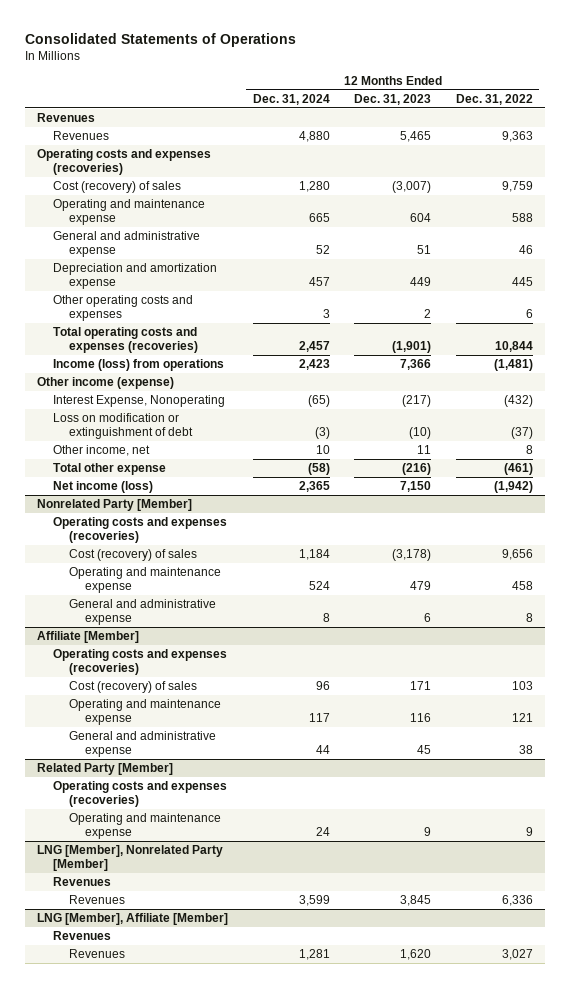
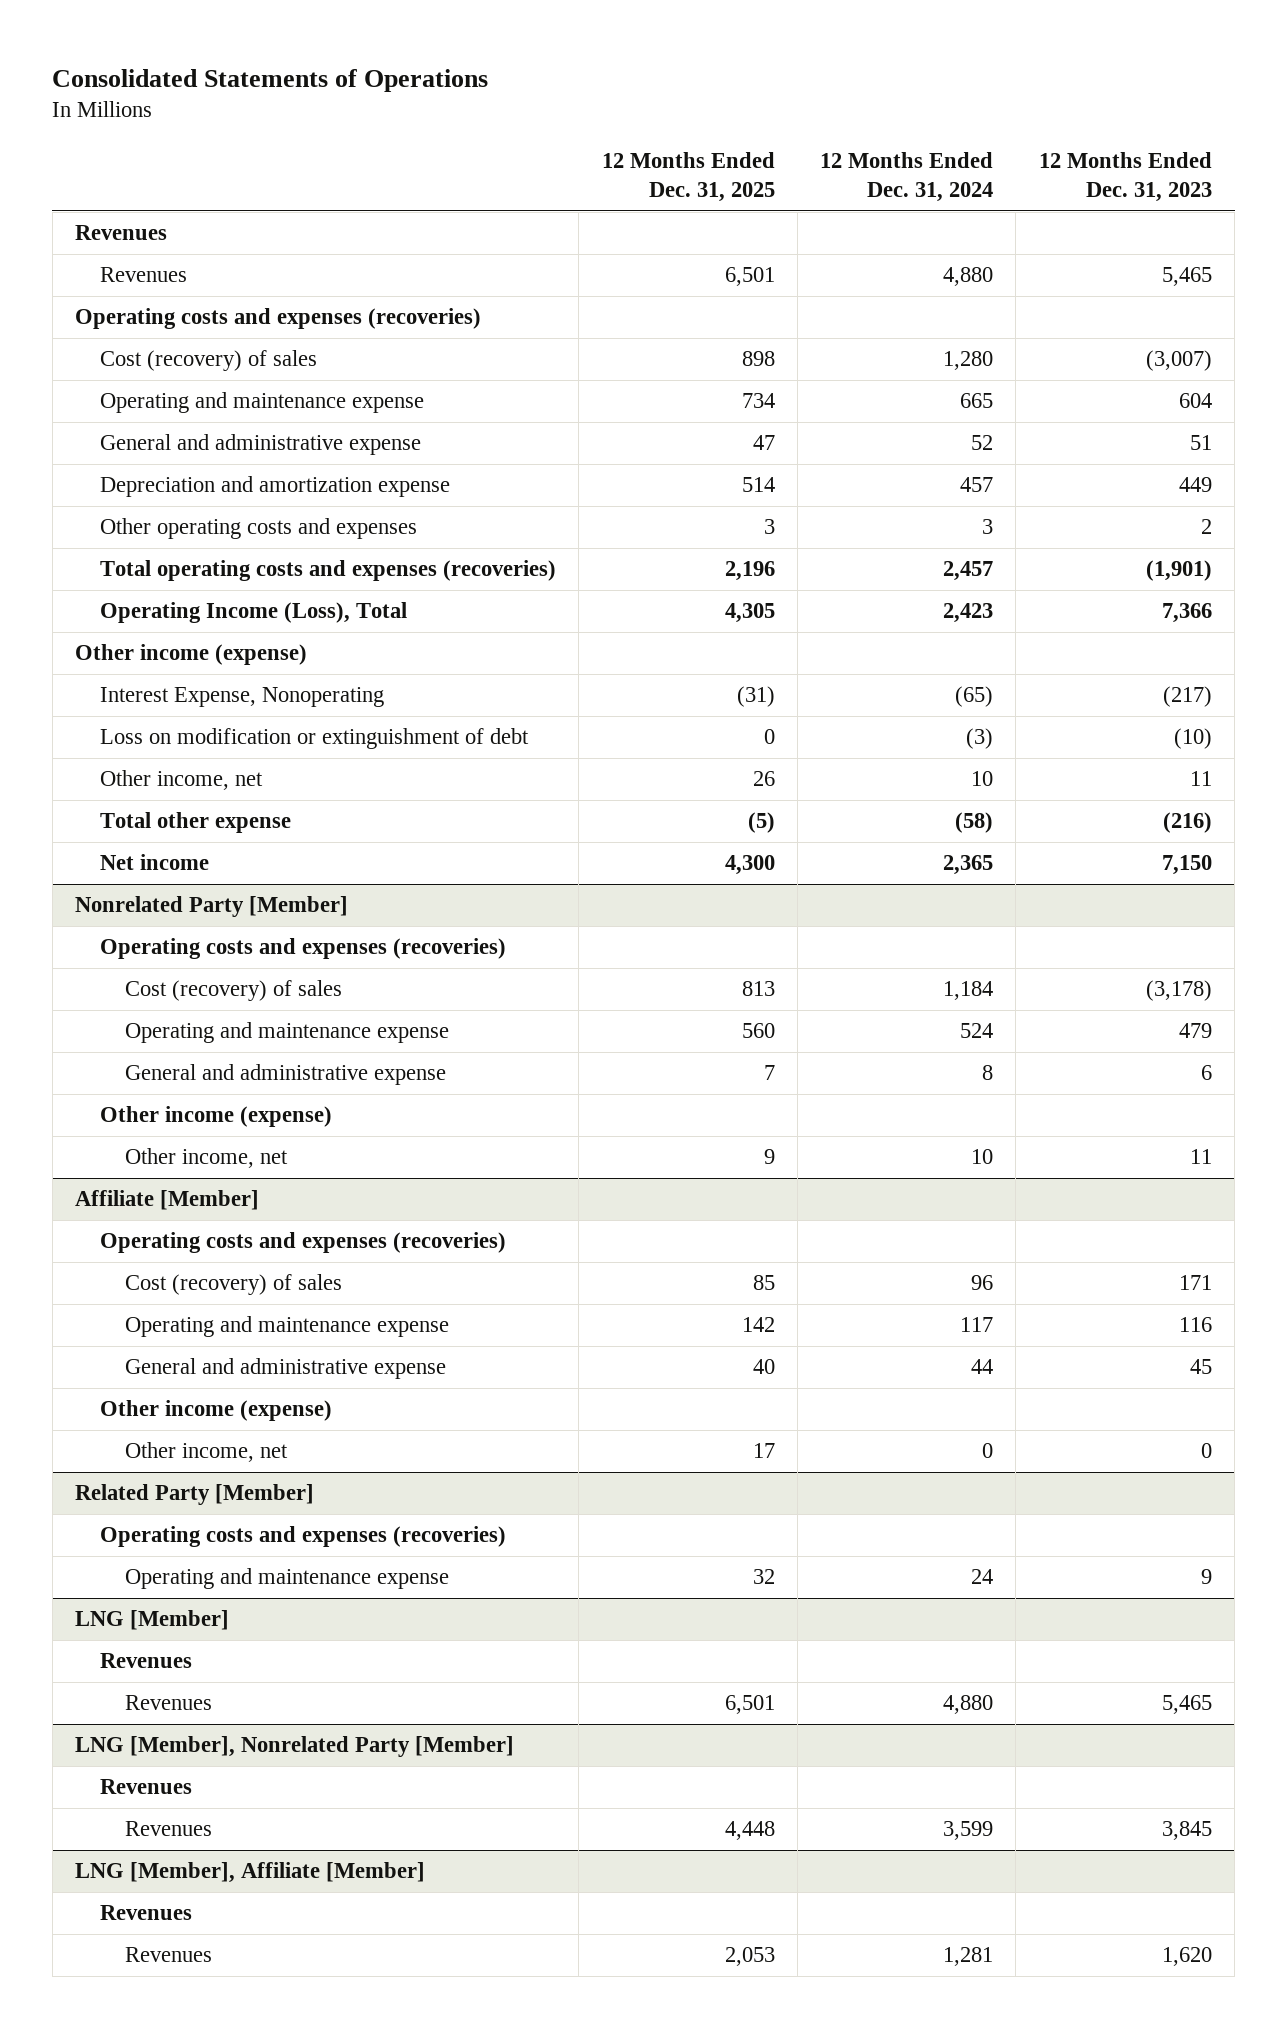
[455,93,533,105] Dec. 31, 2022 -> none
none -> [601,152,775,203] 12 Months Ended Dec. 31, 2025
[53,359,225,372] Income (loss) from operations -> [99,602,407,624] Operating Income (Loss), Total
[53,481,154,494] Net income (loss) -> [99,854,209,871] Net income
none -> [99,1106,332,1128] Other income (expense)
none -> [125,1148,289,1169] Other income, net
none -> [99,1400,332,1422] Other income (expense)
none -> [125,1442,289,1463] Other income, net
none -> [74,1610,229,1631] LNG [Member]
none -> [99,1653,192,1669] Revenues
none -> [125,1695,213,1711] Revenues

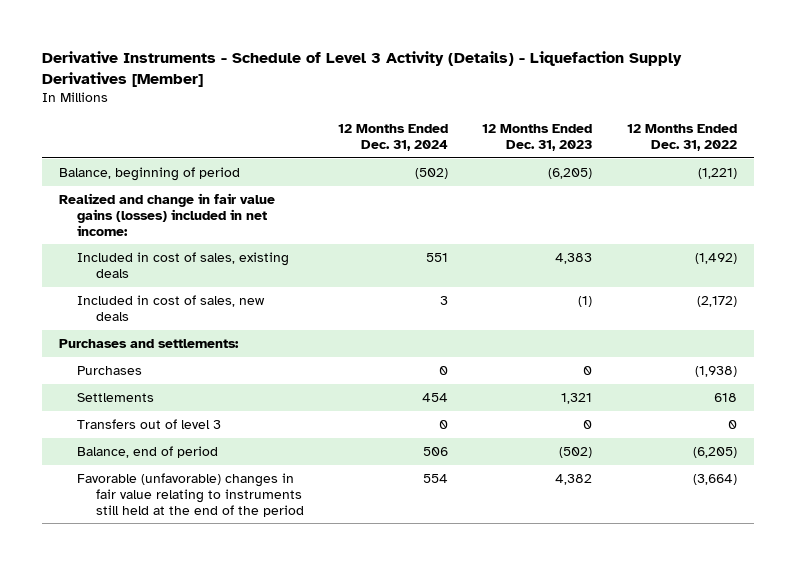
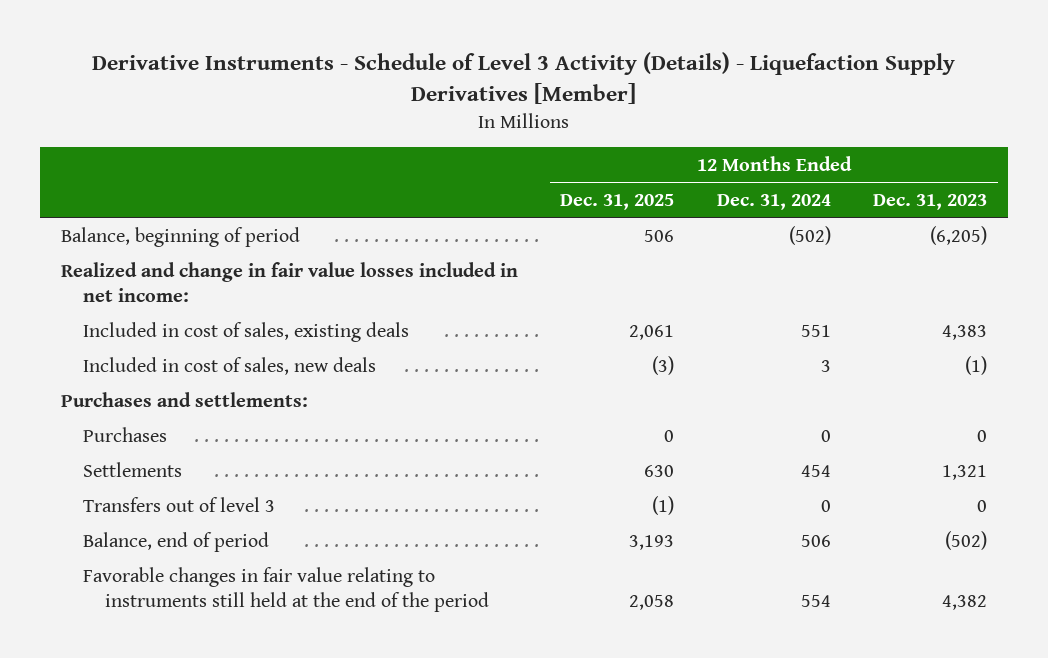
[626,124,737,152] 12 Months Ended Dec. 31, 2022 -> none
none -> [560,193,675,210] Dec. 31, 2025
[58,192,275,236] Realized and change in fair value gains (losses) included in net income: -> [61,261,519,302] Realized and change in fair value losses included in net income:
[77,472,305,517] Favorable (unfavorable) changes in fair value relating to instruments still held at the end of the period -> [82,566,489,612] Favorable changes in fair value relating to instruments still held at the end of the period

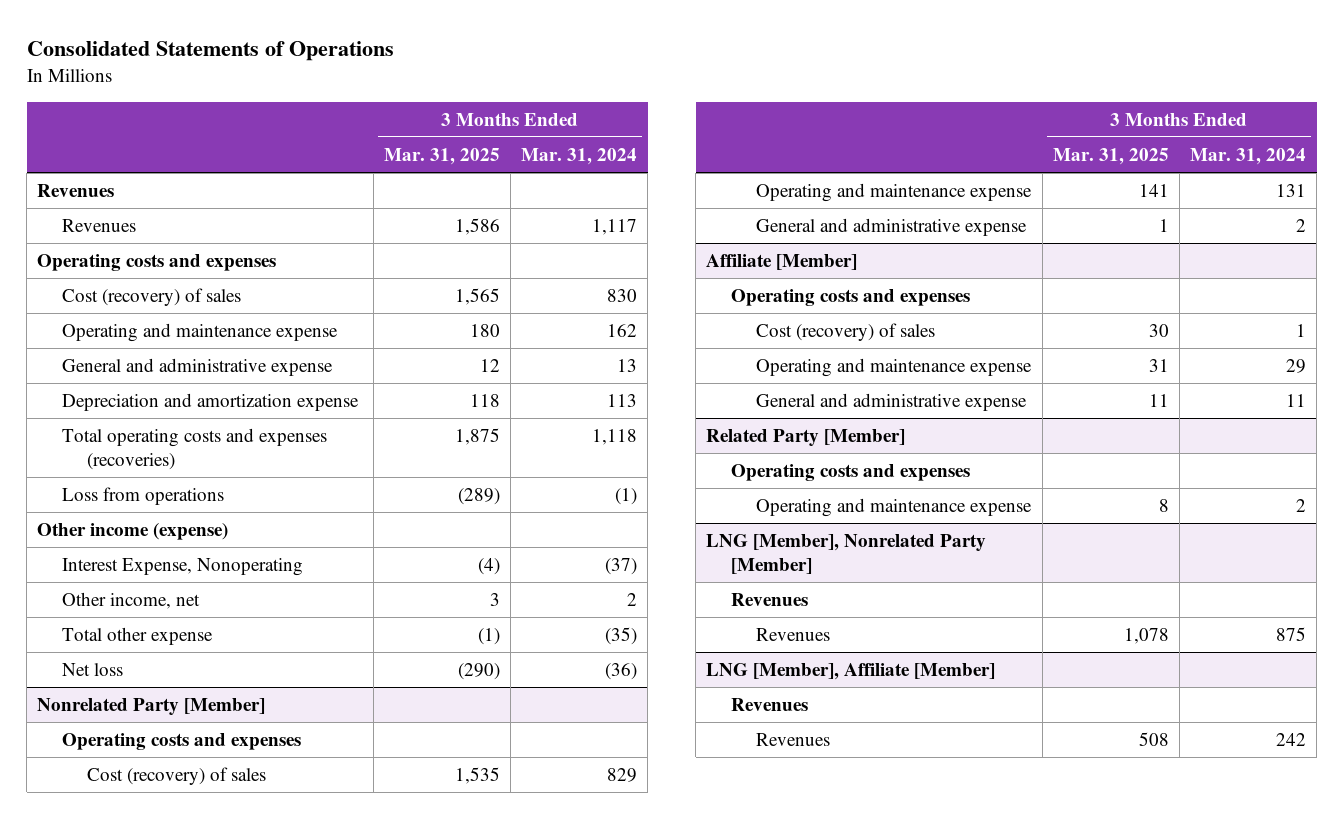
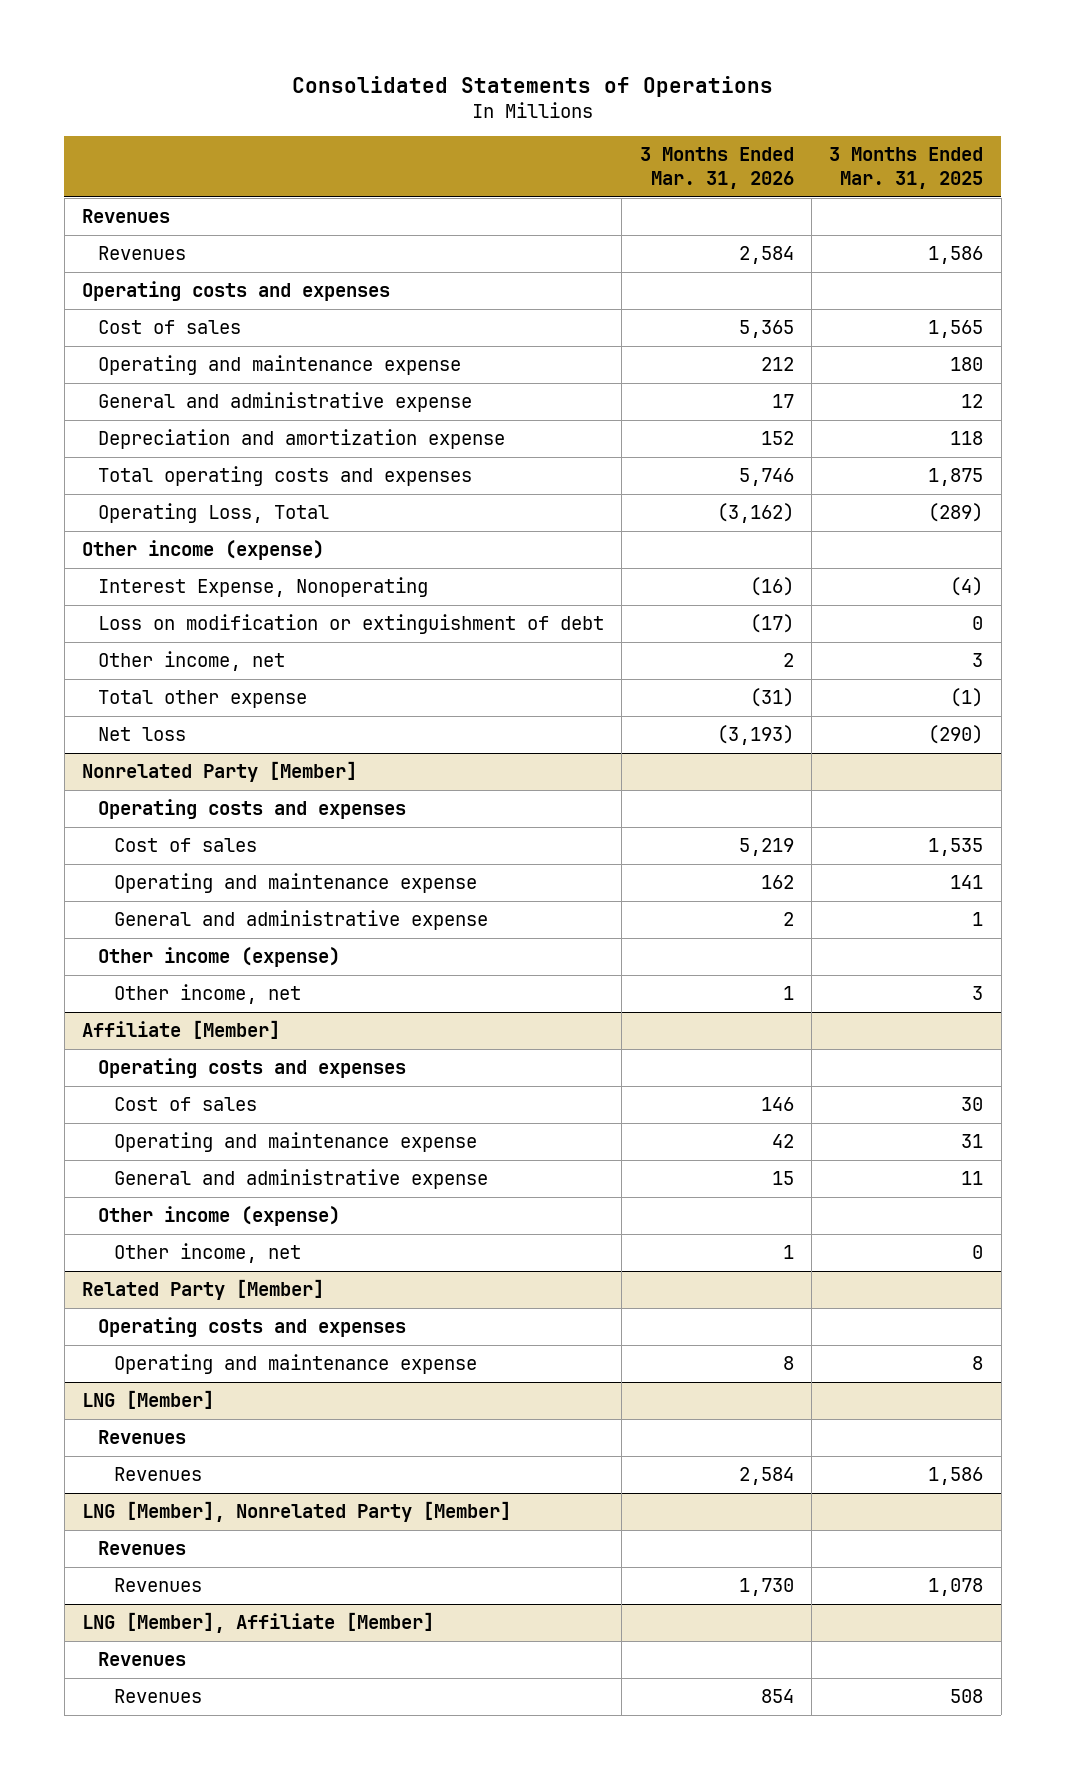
[520,147,637,165] Mar. 31, 2024 -> none
none -> [639,147,794,189] 3 Months Ended Mar. 31, 2026
[62,288,242,307] Cost (recovery) of sales -> [97,320,241,335] Cost of sales
[62,428,328,471] Total operating costs and expenses (recoveries) -> [97,466,472,487] Total operating costs and expenses
[62,487,225,506] Loss from operations -> [97,503,329,524] Operating Loss, Total
none -> [97,614,604,635] Loss on modification or extinguishment of debt
[87,767,267,786] Cost (recovery) of sales -> [113,838,257,853] Cost of sales
none -> [97,947,340,968] Other income (expense)
none -> [113,984,301,1005] Other income, net
[756,323,936,342] Cost (recovery) of sales -> [113,1097,257,1112] Cost of sales
none -> [97,1206,340,1227] Other income (expense)
none -> [113,1243,301,1264] Other income, net
none -> [82,1390,215,1410] LNG [Member]
none -> [97,1430,186,1445] Revenues
none -> [113,1467,202,1482] Revenues

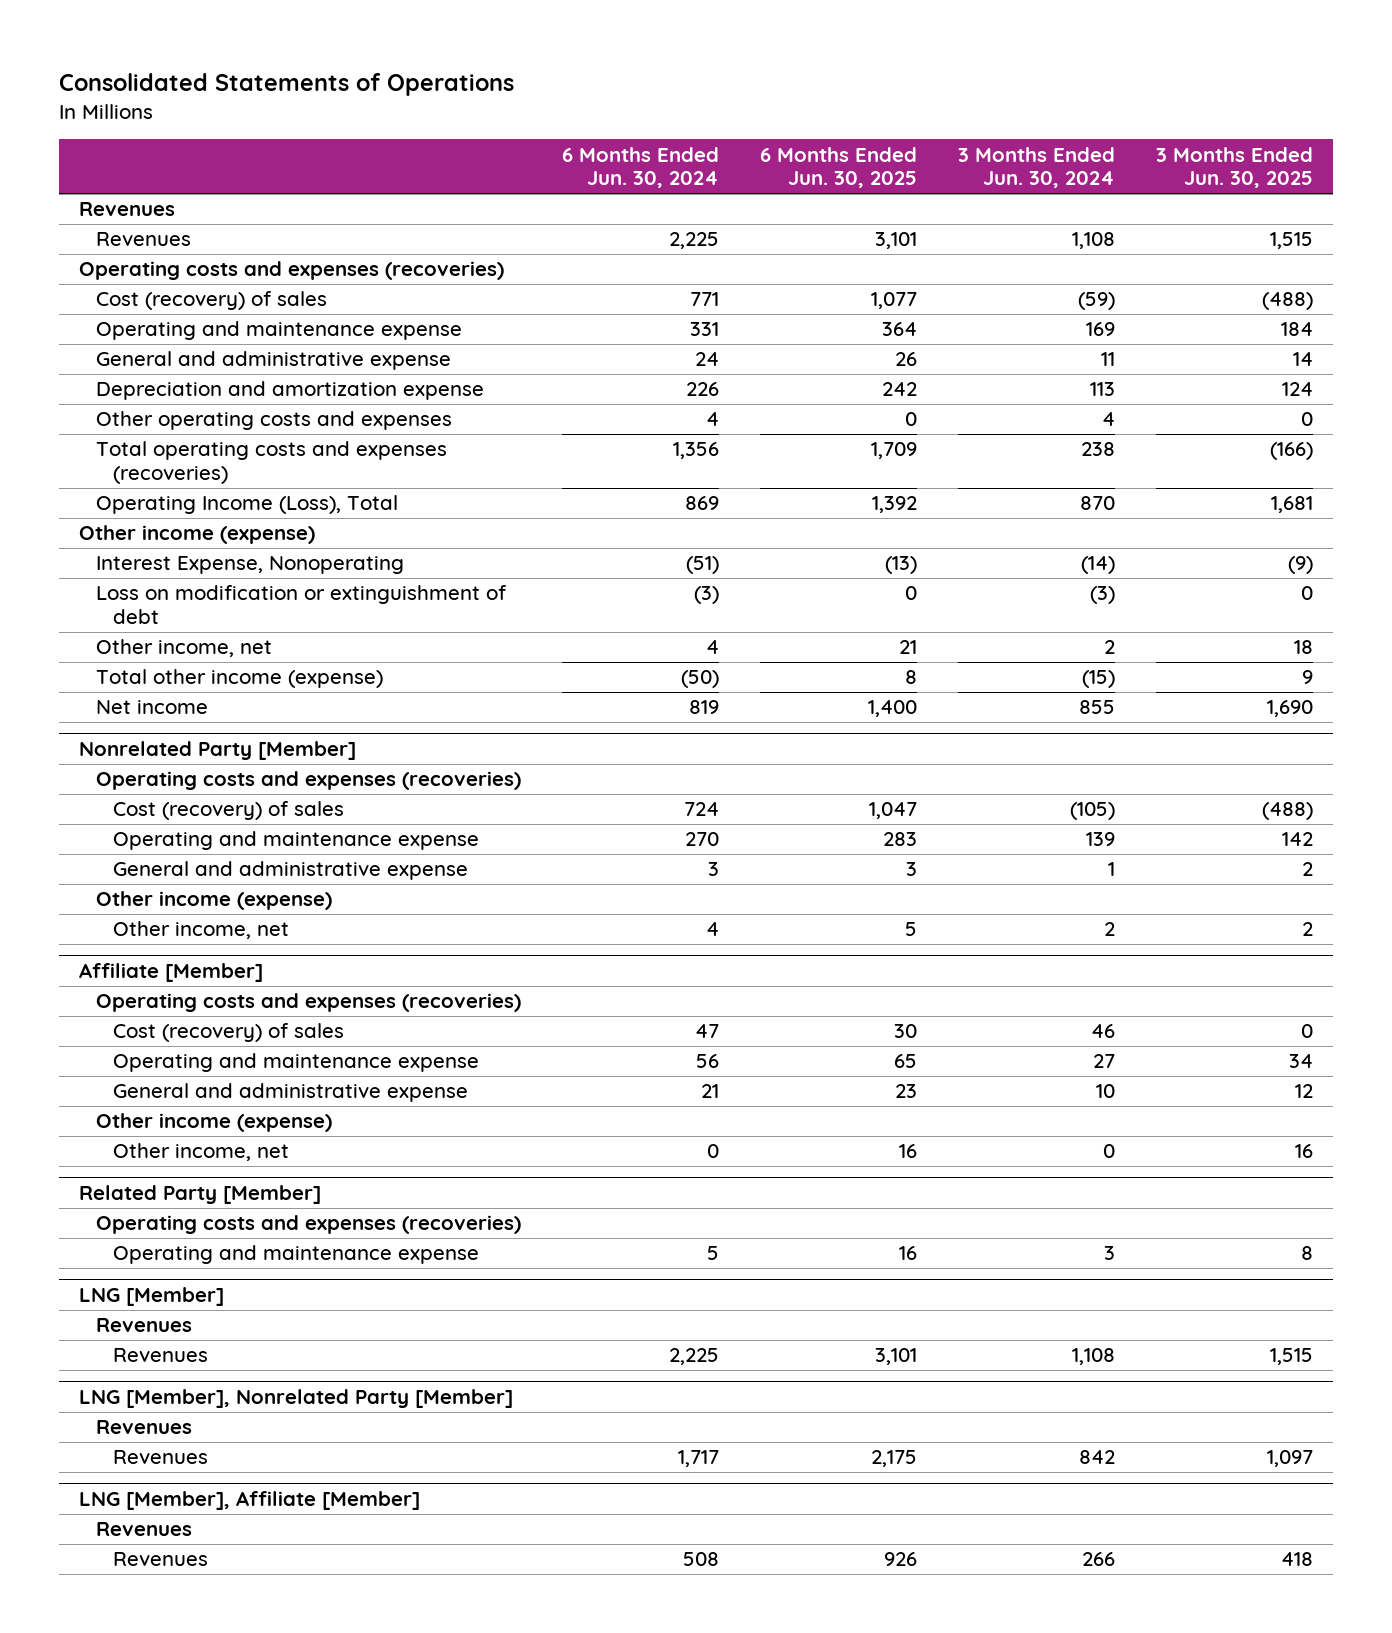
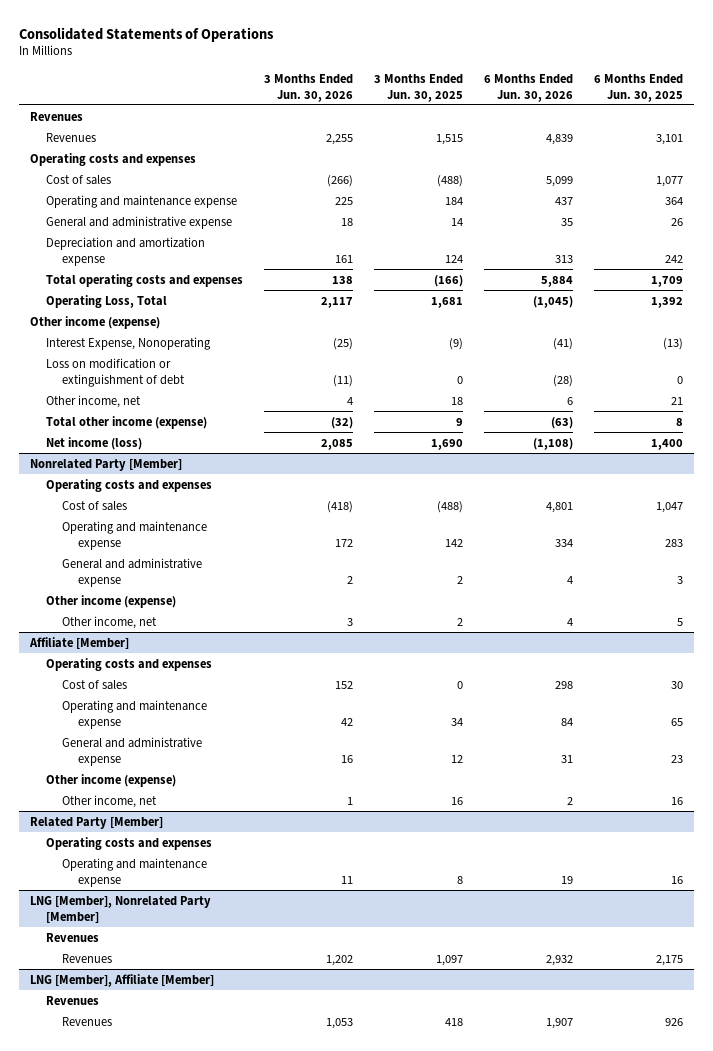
[562,146,720,189] 6 Months Ended Jun. 30, 2024 -> none
[957,146,1115,189] 3 Months Ended Jun. 30, 2024 -> none
none -> [263,73,353,102] 3 Months Ended Jun. 30, 2026
none -> [484,73,574,102] 6 Months Ended Jun. 30, 2026
[79,261,505,281] Operating costs and expenses (recoveries) -> [29,152,196,166] Operating costs and expenses
[96,291,328,311] Cost (recovery) of sales -> [45,174,111,185] Cost of sales
[96,411,453,431] Other operating costs and expenses -> none
[96,441,448,485] Total operating costs and expenses (recoveries) -> [45,273,243,287] Total operating costs and expenses
[96,495,399,515] Operating Income (Loss), Total -> [45,294,167,308] Operating Loss, Total
[96,700,209,715] Net income -> [45,436,142,450] Net income (loss)
[96,771,522,791] Operating costs and expenses (recoveries) -> [45,478,212,492] Operating costs and expenses
[113,801,345,821] Cost (recovery) of sales -> [62,500,128,511] Cost of sales
[96,993,522,1013] Operating costs and expenses (recoveries) -> [45,657,212,671] Operating costs and expenses
[113,1023,345,1043] Cost (recovery) of sales -> [62,679,128,690] Cost of sales
[96,1215,522,1235] Operating costs and expenses (recoveries) -> [45,836,212,850] Operating costs and expenses
[79,1287,225,1307] LNG [Member] -> none
[96,1318,193,1333] Revenues -> none
[113,1348,209,1363] Revenues -> none

